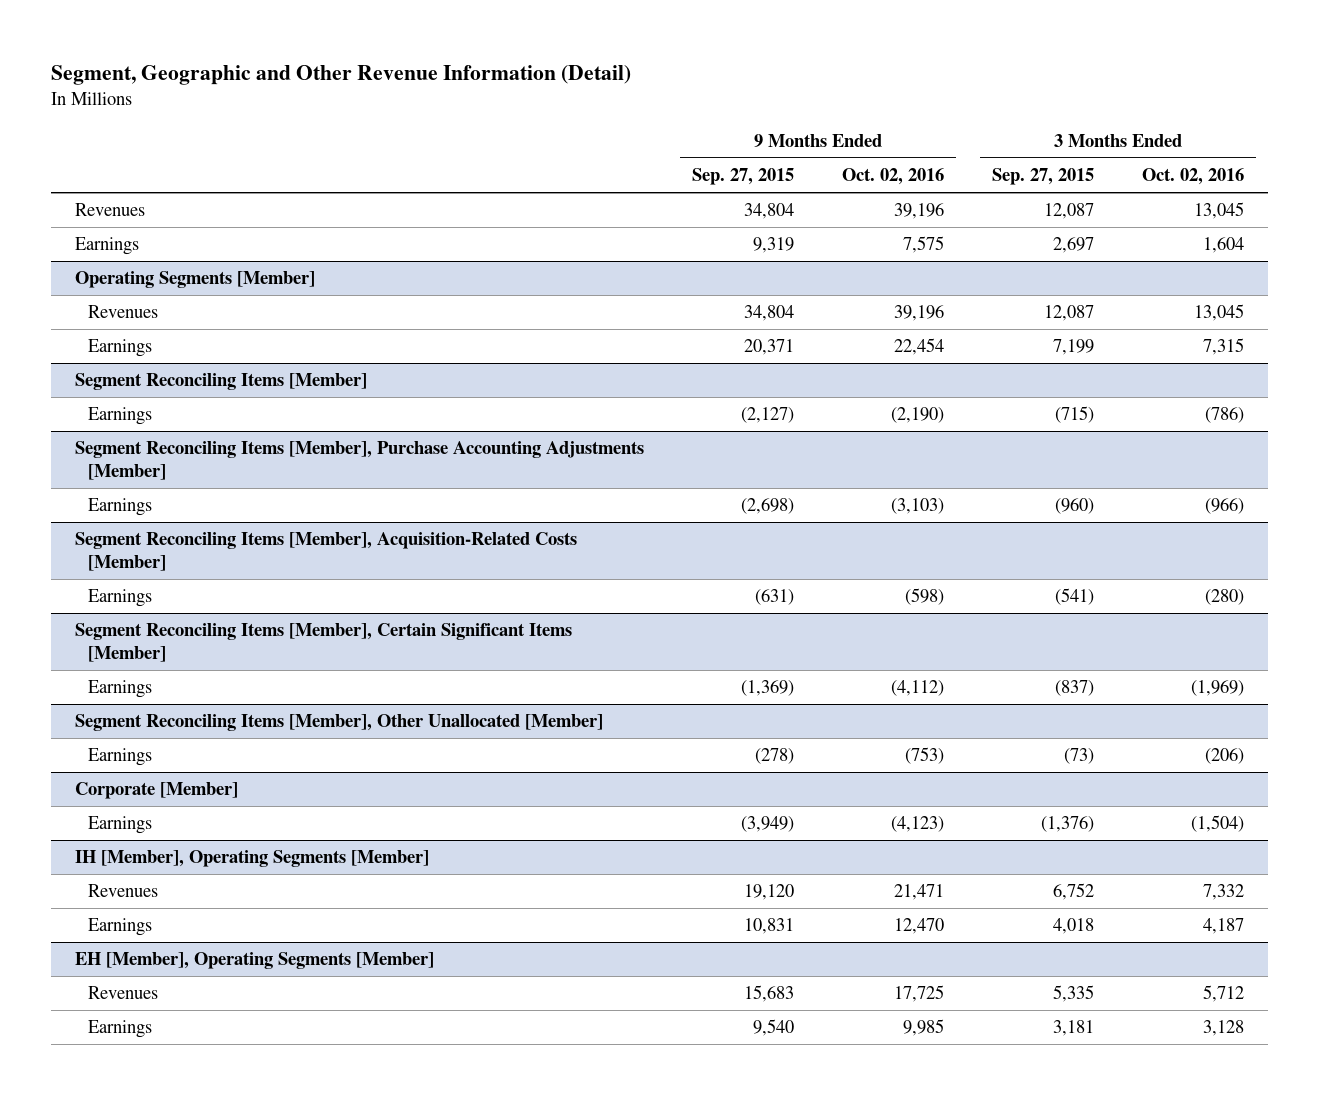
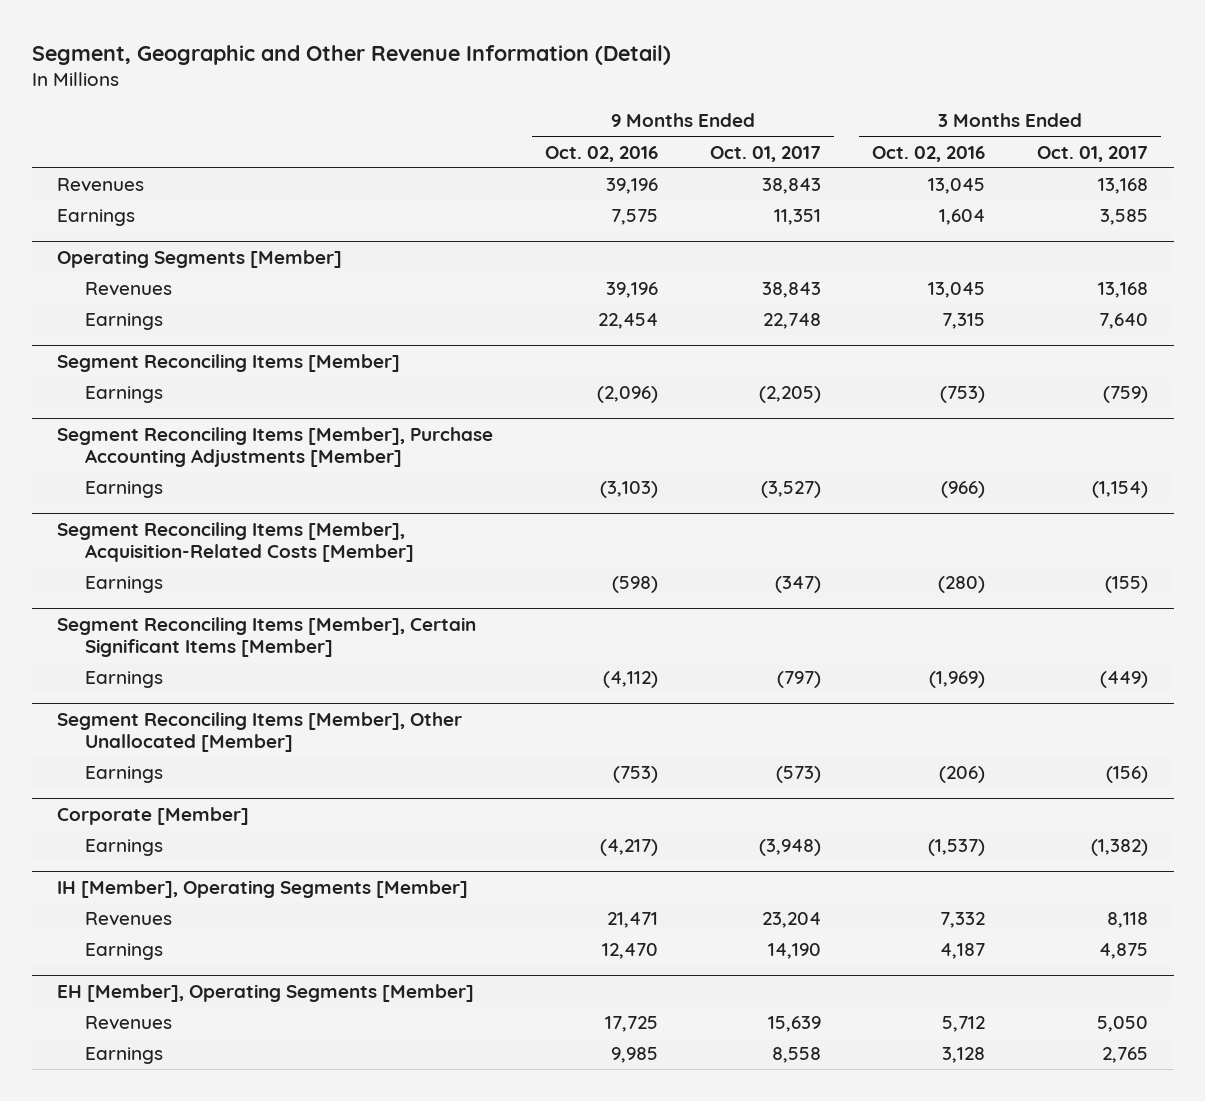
[691,168,794,186] Sep. 27, 2015 -> none
[991,168,1094,186] Sep. 27, 2015 -> none
none -> [709,145,821,162] Oct. 01, 2017
none -> [1036,145,1148,162] Oct. 01, 2017
[890,407,944,424] (2,190) -> [597,386,659,404] (2,096)
[1204,407,1244,424] (786) -> [940,386,986,404] (753)
[890,816,944,833] (4,123) -> [600,839,659,857] (4,217)
[1190,815,1244,833] (1,504) -> [928,839,986,857] (1,537)

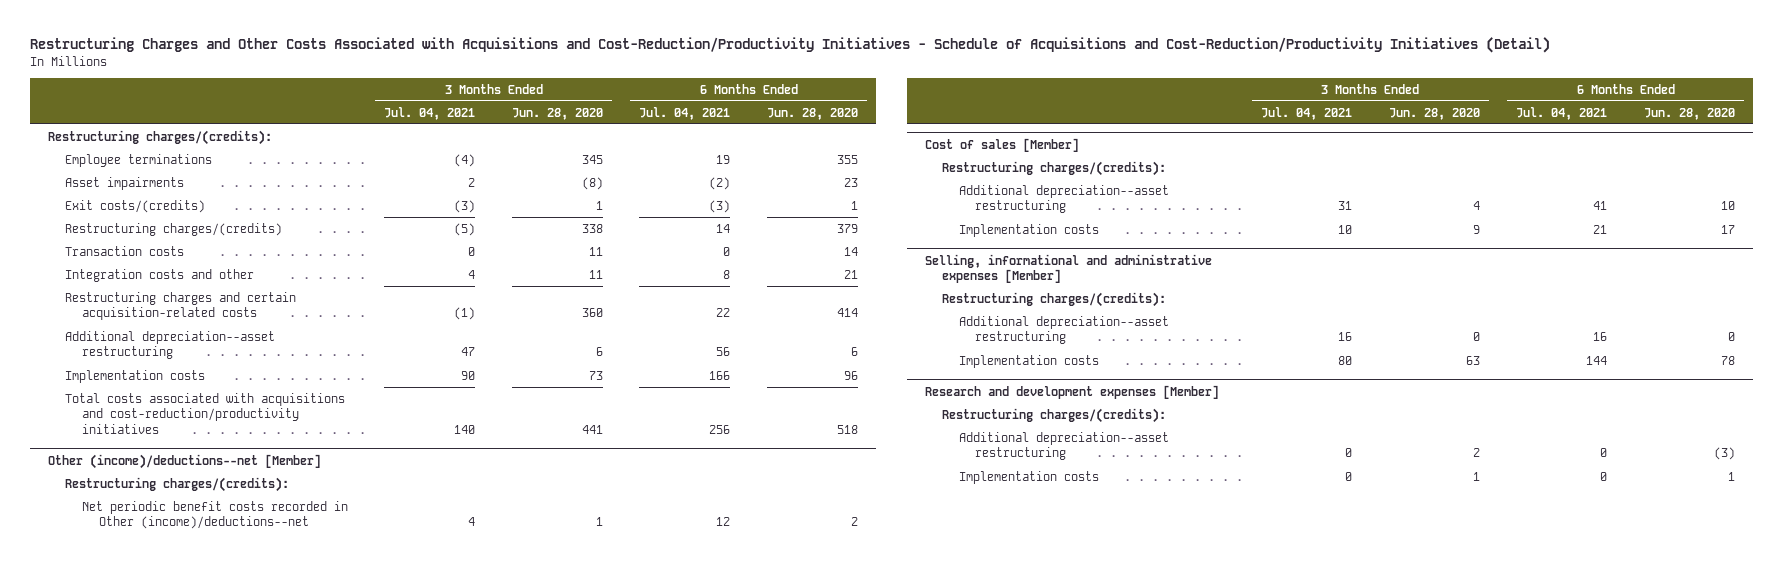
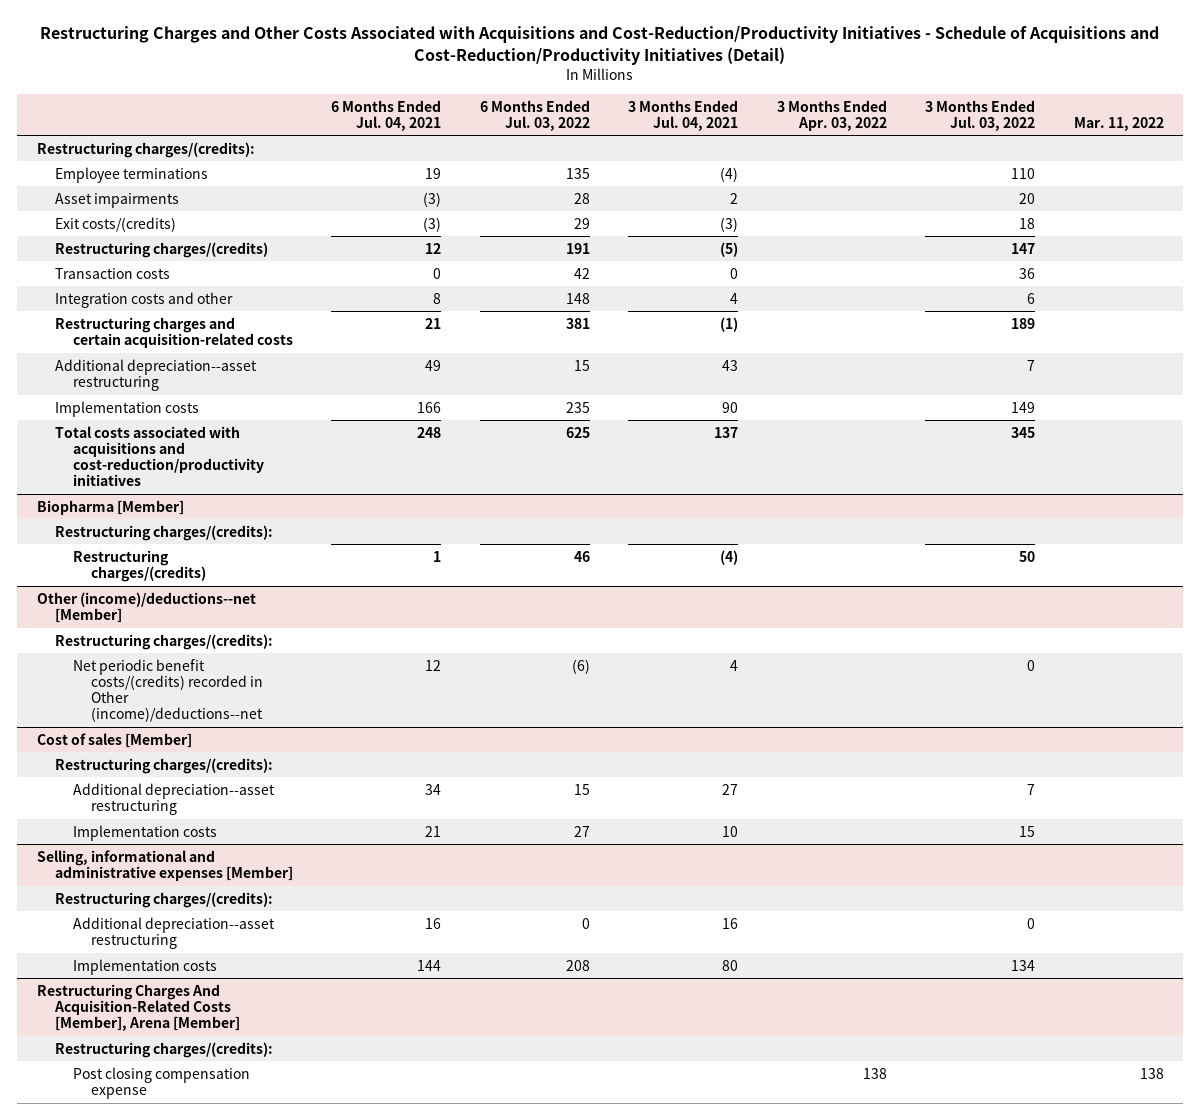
[511,107,603,120] Jun. 28, 2020 -> none
[766,107,858,120] Jun. 28, 2020 -> none
none -> [479,99,590,131] 6 Months Ended Jul. 03, 2022
none -> [776,99,887,131] 3 Months Ended Apr. 03, 2022
none -> [925,99,1036,131] 3 Months Ended Jul. 03, 2022
none -> [1074,116,1165,131] Mar. 11, 2022
[709,176,731,190] (2) -> [423,191,442,207] (3)
[716,223,731,233] 14 -> [425,242,442,254] 12
[716,308,731,318] 22 -> [425,317,442,329] 21
[461,347,476,357] 47 -> [722,359,739,371] 43
[716,347,731,357] 56 -> [425,359,442,371] 49
[454,425,476,435] 140 -> [714,426,739,438] 137
[709,425,731,435] 256 -> [417,426,442,438] 248
none -> [36,499,184,515] Biopharma [Member]
none -> [54,524,273,541] Restructuring charges/(credits):
none -> [72,549,206,583] Restructuring charges/(credits)
[81,500,348,530] Net periodic benefit costs recorded in Other (income)/deductions--net -> [72,658,263,723] Net periodic benefit costs/(credits) recorded in Other (income)/deductions--net
[1338,201,1353,211] 31 -> [722,783,739,795] 27
[1593,201,1608,211] 41 -> [425,783,442,795] 34
[925,384,1220,399] Research and development expenses [Member] -> none
none -> [36,983,240,1032] Restructuring Charges And Acquisition-Related Costs [Member], Arena [Member]
[958,431,1169,461] Additional depreciation--asset restructuring -> none
[958,470,1099,484] Implementation costs -> none
none -> [72,1066,250,1100] Post closing compensation expense

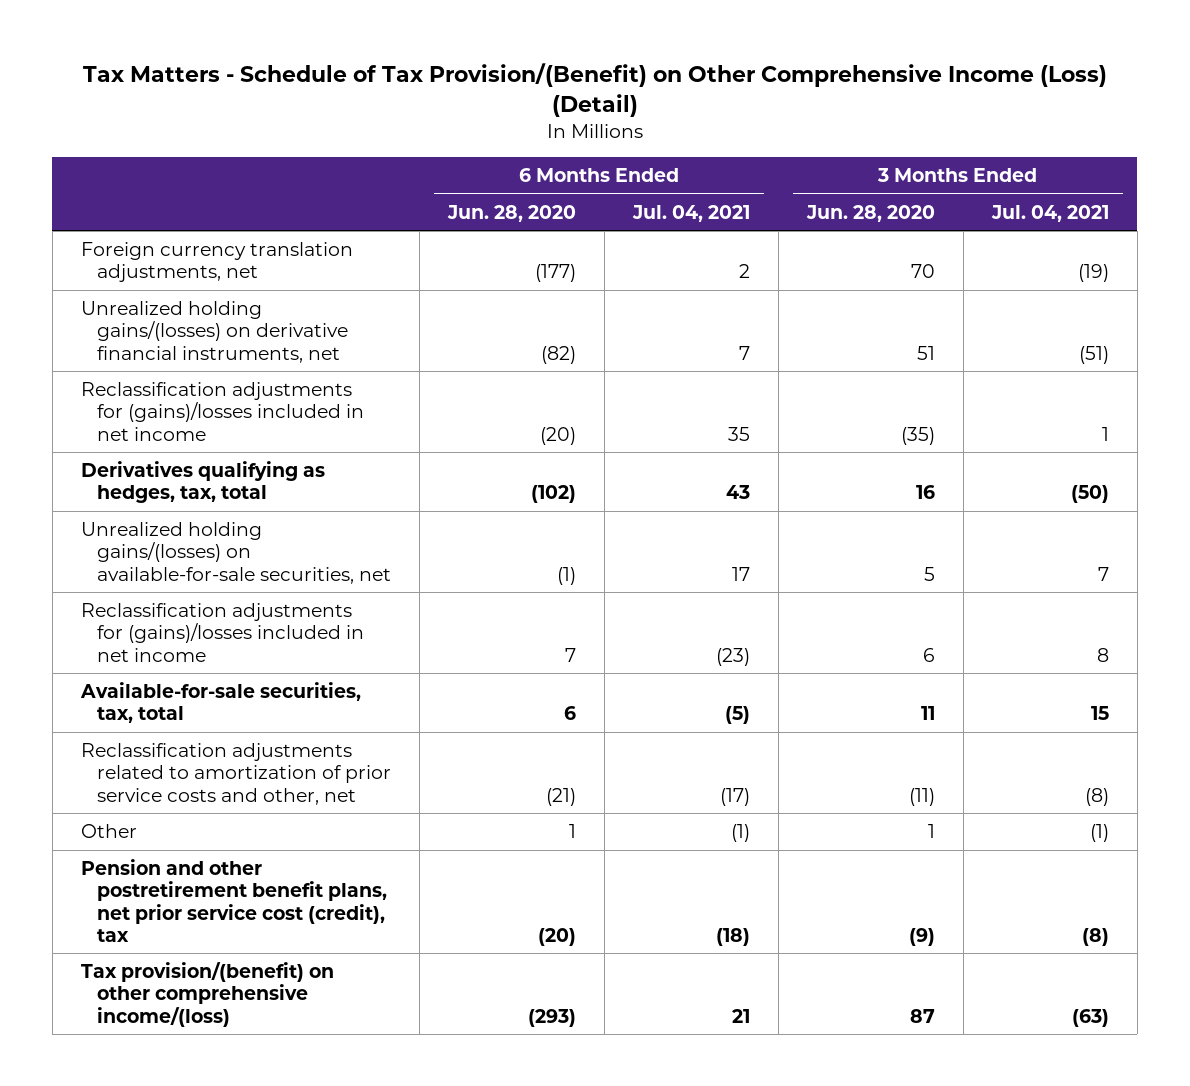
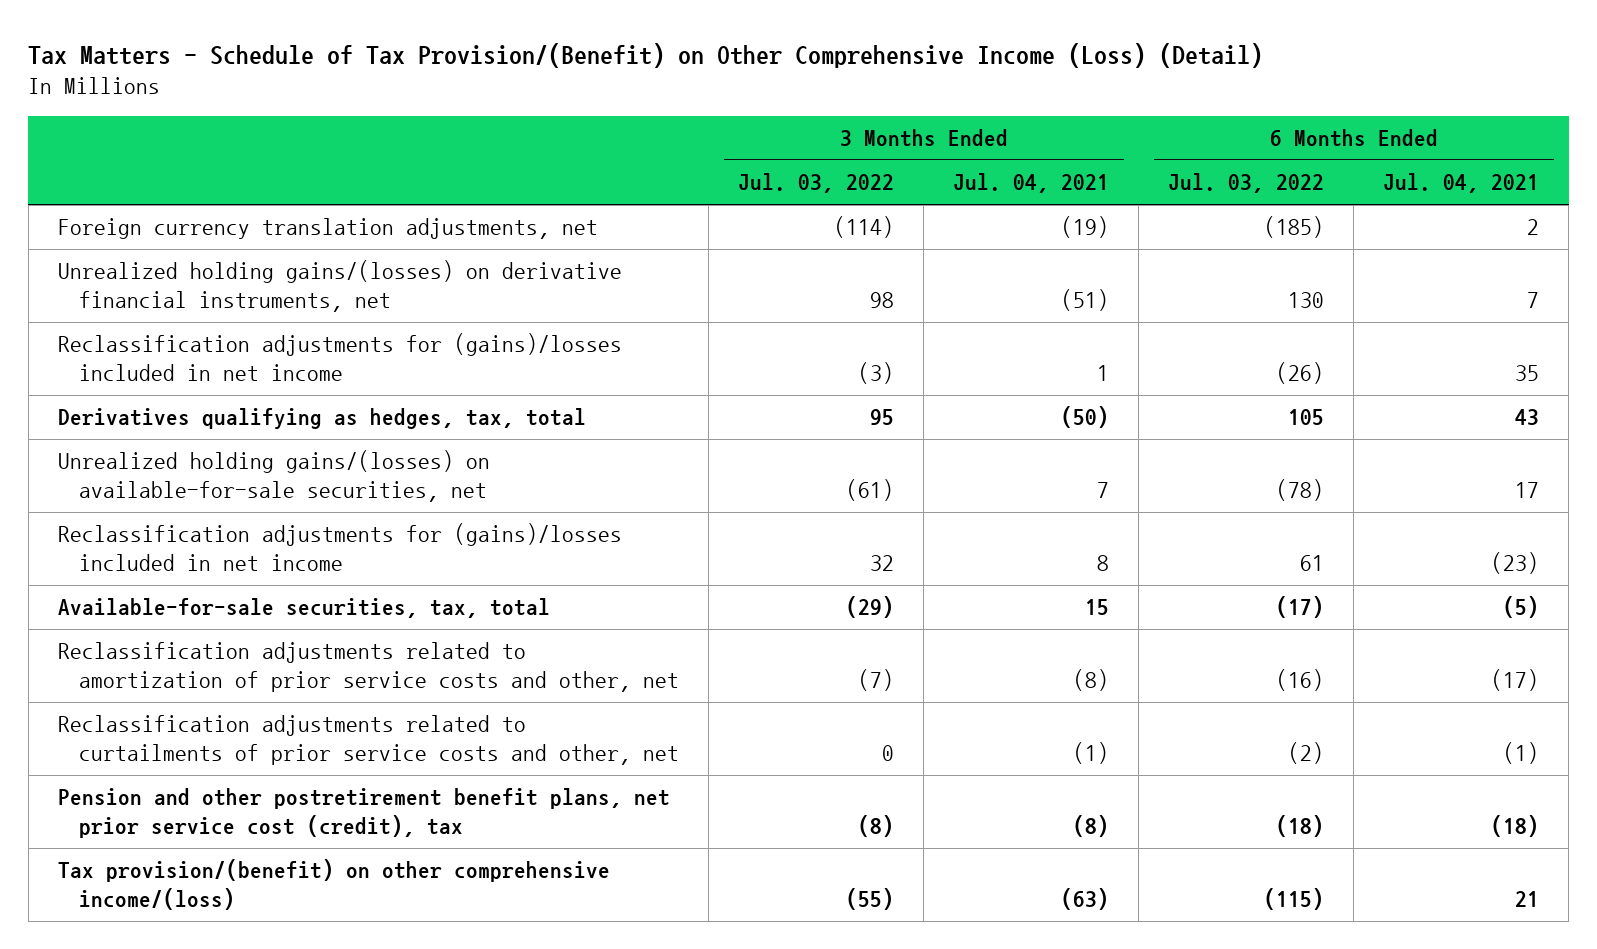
[446,204,576,222] Jun. 28, 2020 -> none
[805,204,935,222] Jun. 28, 2020 -> none
none -> [738,173,895,194] Jul. 03, 2022
none -> [1168,173,1325,194] Jul. 03, 2022
[80,824,137,839] Other -> none
none -> [57,715,680,766] Reclassification adjustments related to curtailments of prior service costs and other, net

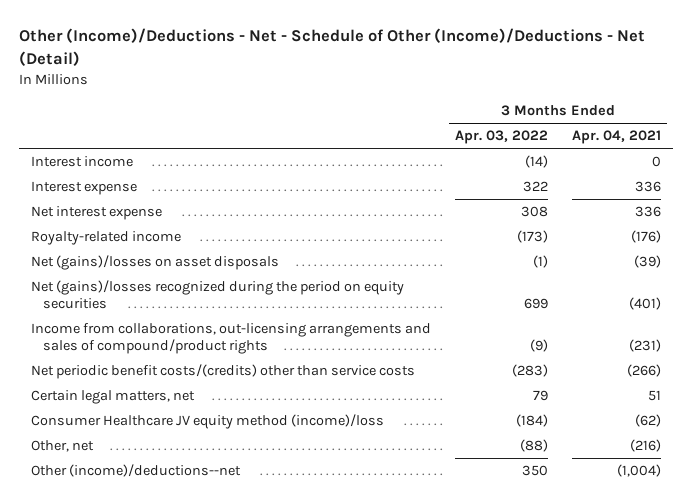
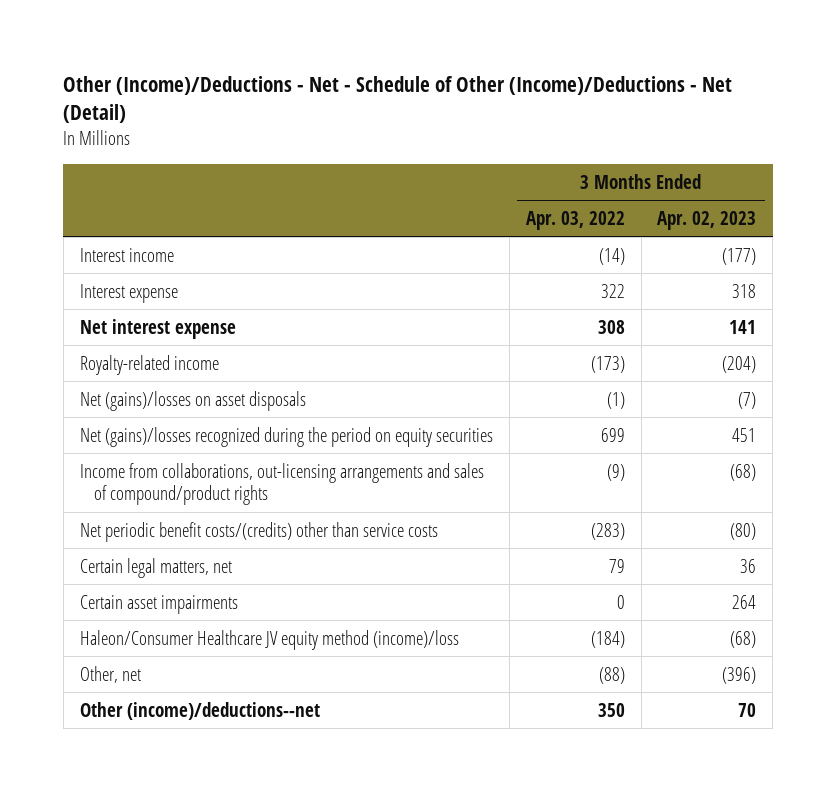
[572,130,662,145] Apr. 04, 2021 -> none
none -> [657,210,757,230] Apr. 02, 2023
none -> [79,594,238,614] Certain asset impairments
[30,414,384,430] Consumer Healthcare JV equity method (income)/loss -> [79,629,459,650] Haleon/Consumer Healthcare JV equity method (income)/loss

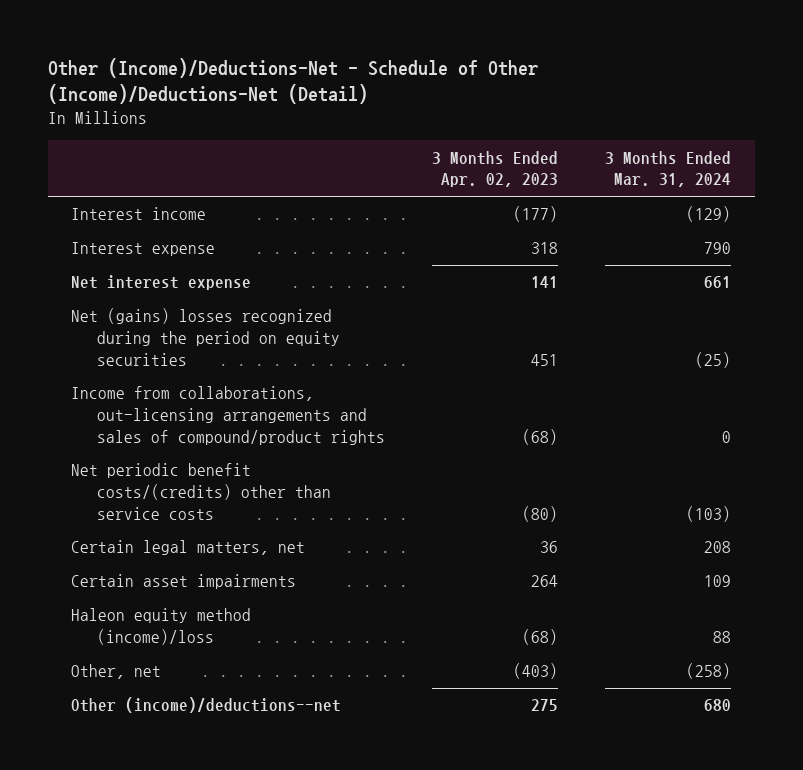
[63,75,733,124] Other (Income)/Deductions - Net - Schedule of Other (Income)/Deductions - Net (Detail) -> [47,58,538,105] Other (Income)/Deductions-Net - Schedule of Other (Income)/Deductions-Net (Detail)
[525,210,625,230] Apr. 03, 2022 -> none
none -> [605,150,732,188] 3 Months Ended Mar. 31, 2024
[79,354,219,375] Royalty-related income -> none
[79,390,306,411] Net (gains)/losses on asset disposals -> none
[79,426,493,447] Net (gains)/losses recognized during the period on equity securities -> [71,308,340,366] Net (gains) losses recognized during the period on equity securities
[79,629,459,650] Haleon/Consumer Healthcare JV equity method (income)/loss -> [71,608,252,646] Haleon equity method (income)/loss
[722,666,757,684] (396) -> [512,663,558,680] (403)
[738,702,757,717] 70 -> [530,699,558,712] 275

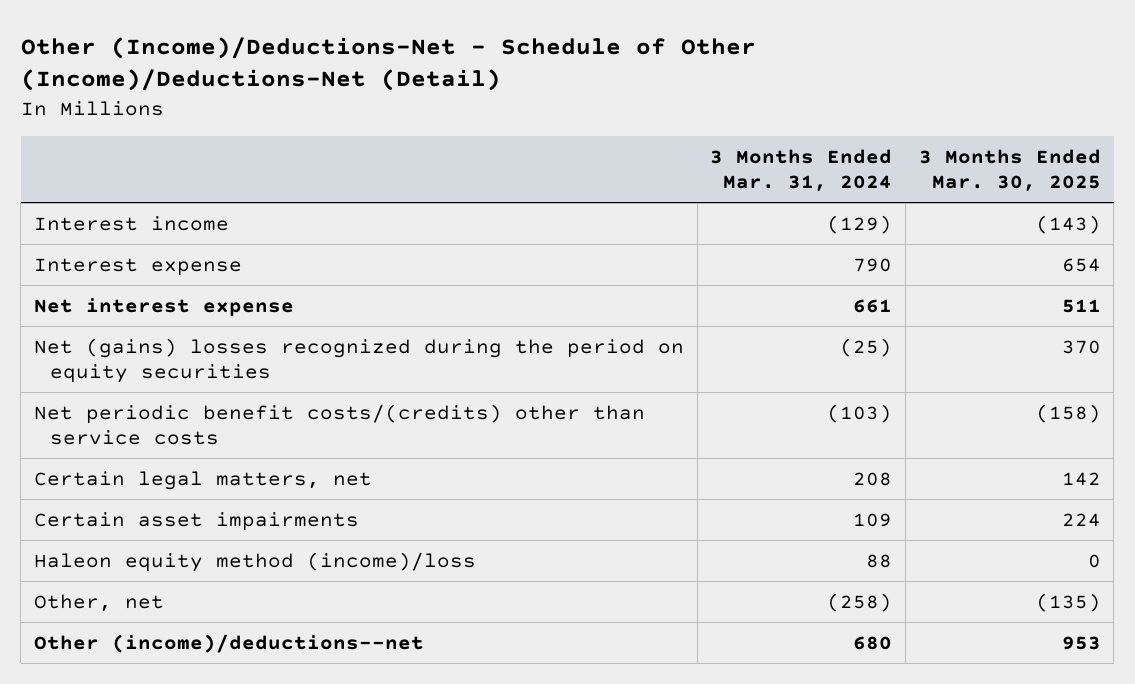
[431,150,558,188] 3 Months Ended Apr. 02, 2023 -> none
none -> [918,148,1101,193] 3 Months Ended Mar. 30, 2025
[71,386,385,445] Income from collaborations, out-licensing arrangements and sales of compound/product rights -> none

